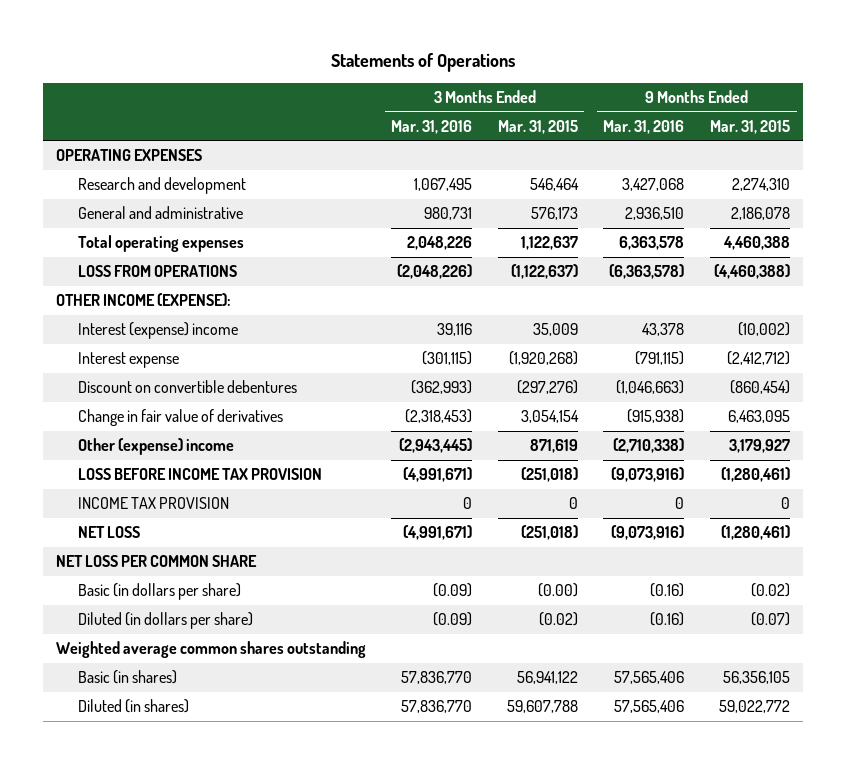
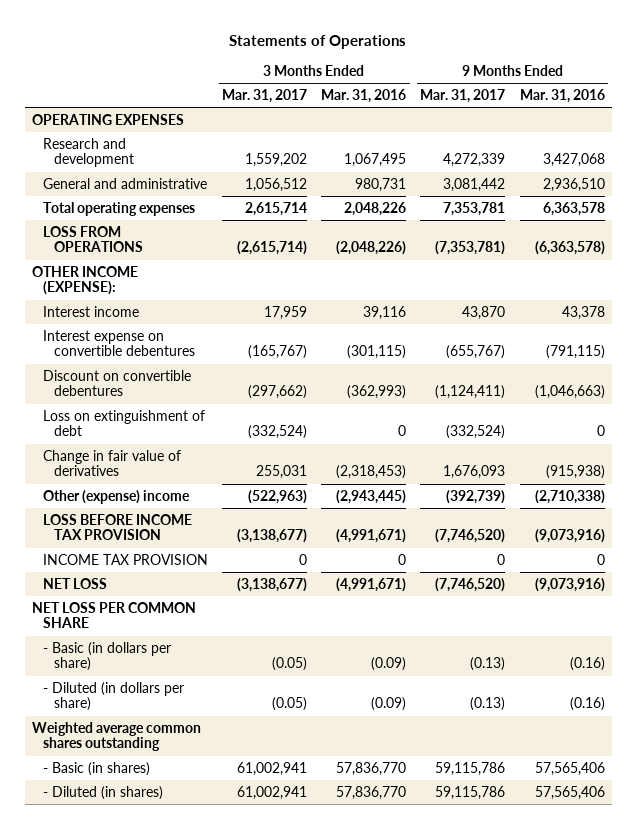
[497,119,578,134] Mar. 31, 2015 -> none
[710,119,791,134] Mar. 31, 2015 -> none
none -> [222,89,308,104] Mar. 31, 2017
none -> [420,89,506,104] Mar. 31, 2017
[78,322,239,340] Interest (expense) income -> [43,305,140,317] Interest income
[78,352,180,369] Interest expense -> [43,329,195,357] Interest expense on convertible debentures
none -> [43,409,206,437] Loss on extinguishment of debt
[78,583,242,601] Basic (in dollars per share) -> [43,641,172,672] - Basic (in dollars per share)
[78,612,254,630] Diluted (in dollars per share) -> [43,681,185,712] - Diluted (in dollars per share)
[78,670,178,685] Basic (in shares) -> [43,761,151,776] - Basic (in shares)
[78,699,190,714] Diluted (in shares) -> [43,785,164,800] - Diluted (in shares)

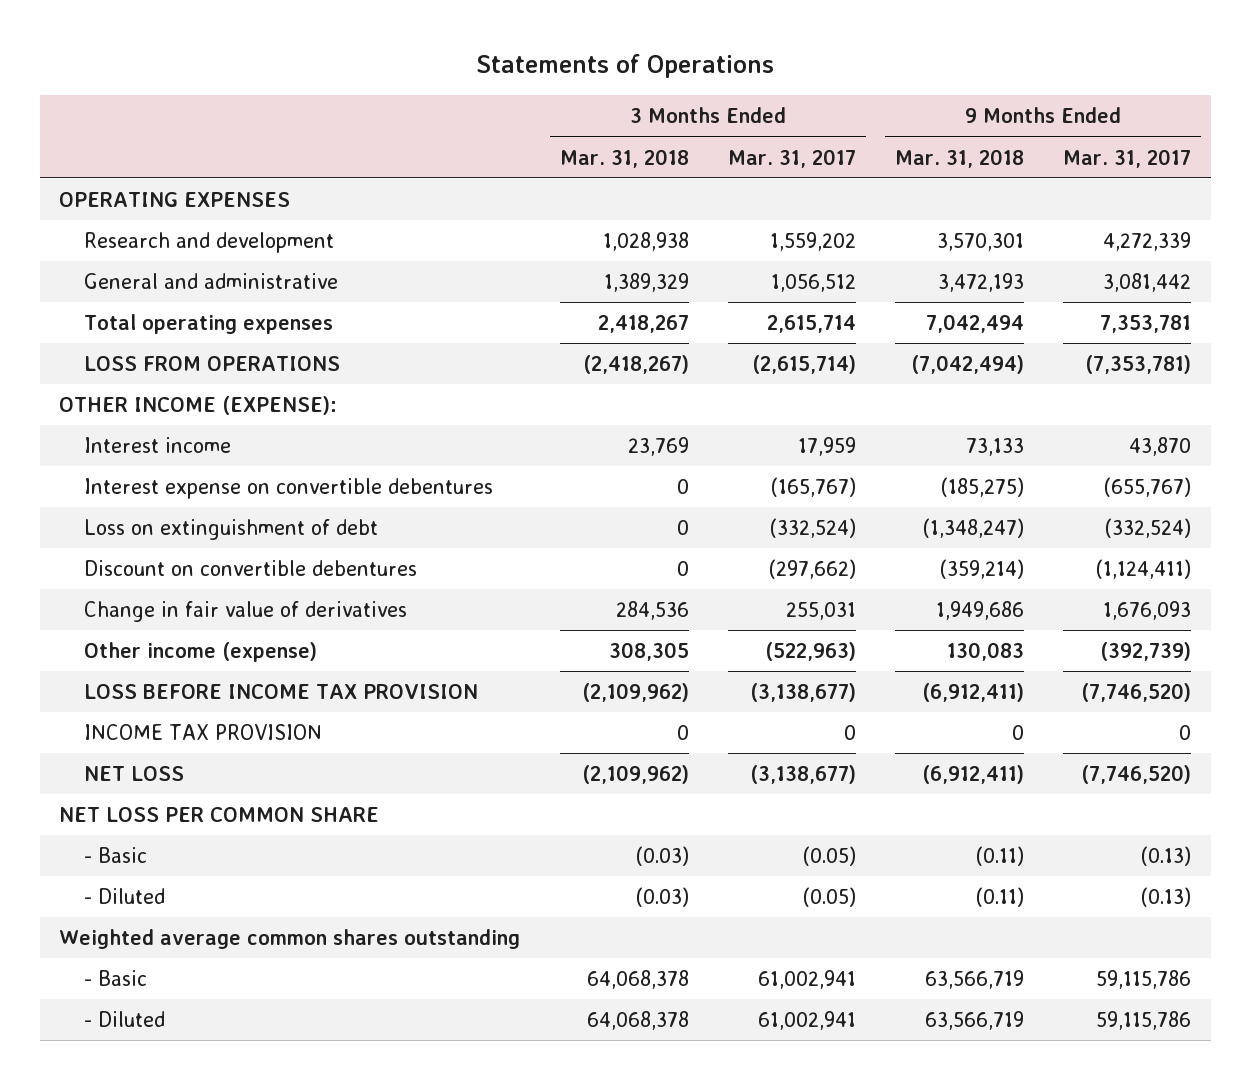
[321,89,407,104] Mar. 31, 2016 -> none
[519,89,605,104] Mar. 31, 2016 -> none
none -> [559,148,689,168] Mar. 31, 2018
none -> [895,148,1025,168] Mar. 31, 2018
[43,369,192,397] Discount on convertible debentures -> [84,560,418,577] Discount on convertible debentures
[43,489,191,504] Other (expense) income -> [84,642,318,663] Other income (expense)
[43,641,172,672] - Basic (in dollars per share) -> [84,847,148,864] - Basic
[43,681,185,712] - Diluted (in dollars per share) -> [84,888,166,905] - Diluted
[43,761,151,776] - Basic (in shares) -> [84,970,148,987] - Basic
[43,785,164,800] - Diluted (in shares) -> [84,1011,166,1028] - Diluted

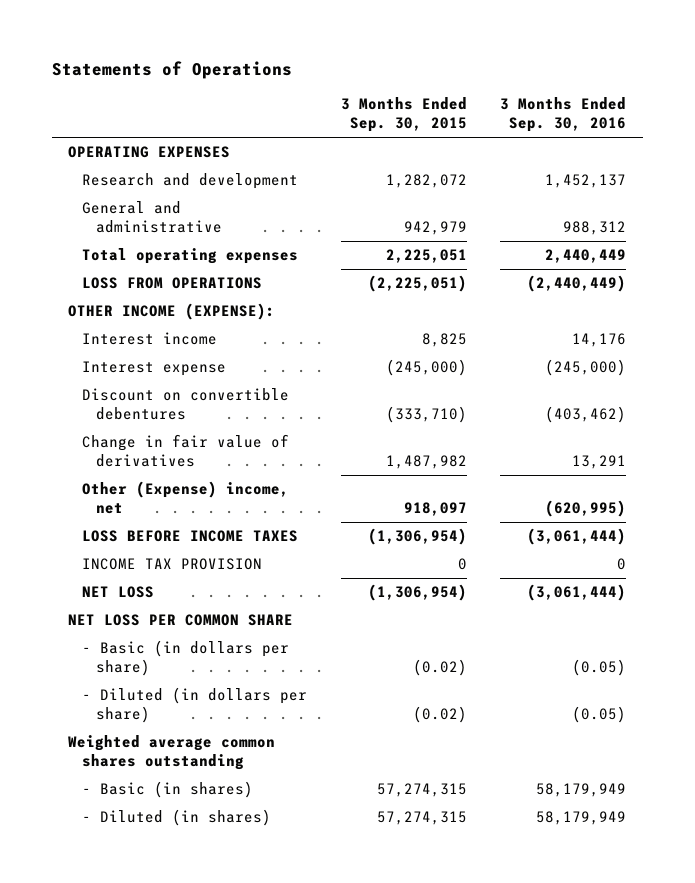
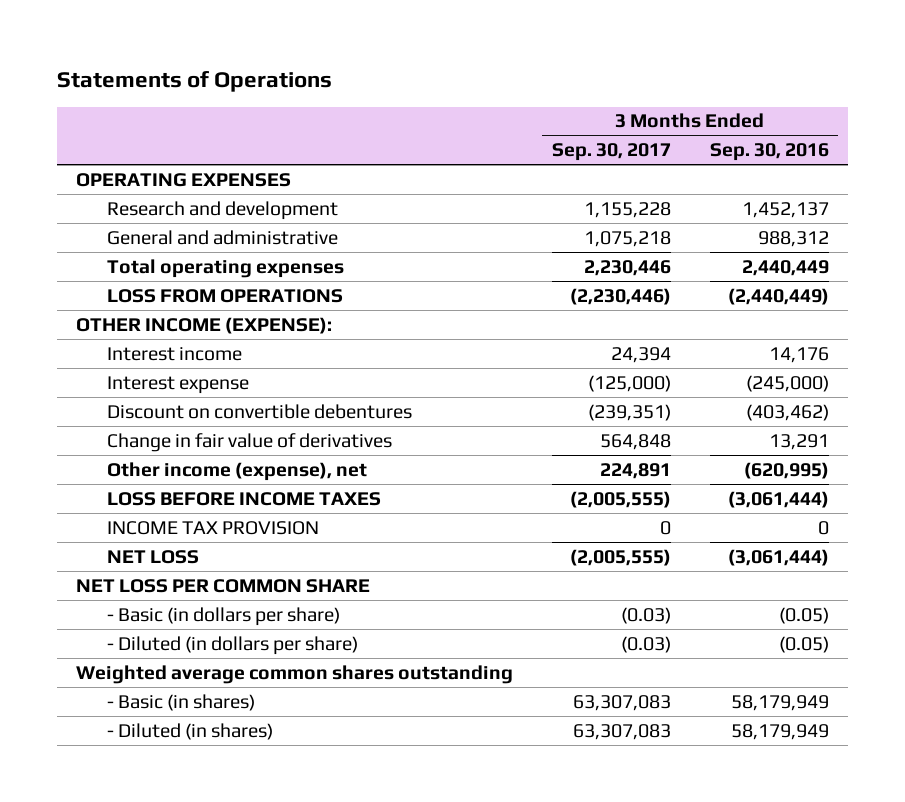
[340,97,467,133] 3 Months Ended Sep. 30, 2015 -> none
none -> [551,143,671,162] Sep. 30, 2017
[82,481,290,515] Other (Expense) income, net -> [107,461,368,481] Other income (expense), net

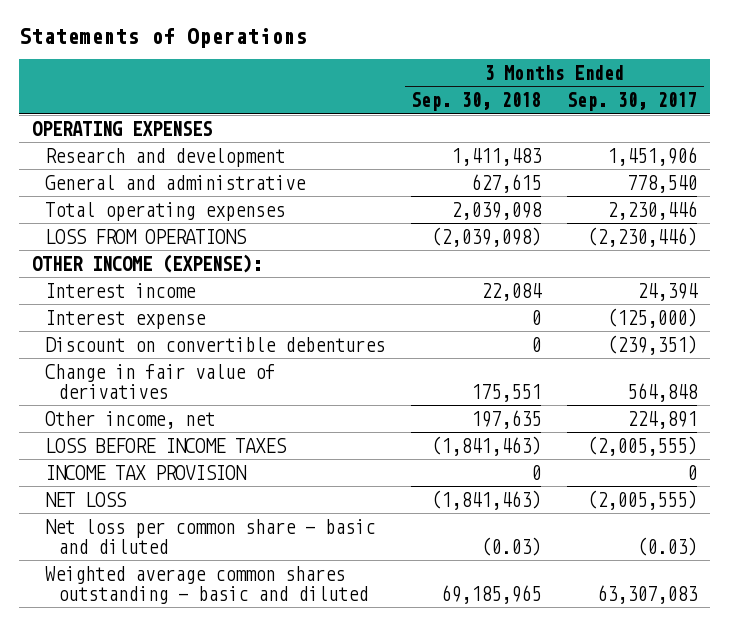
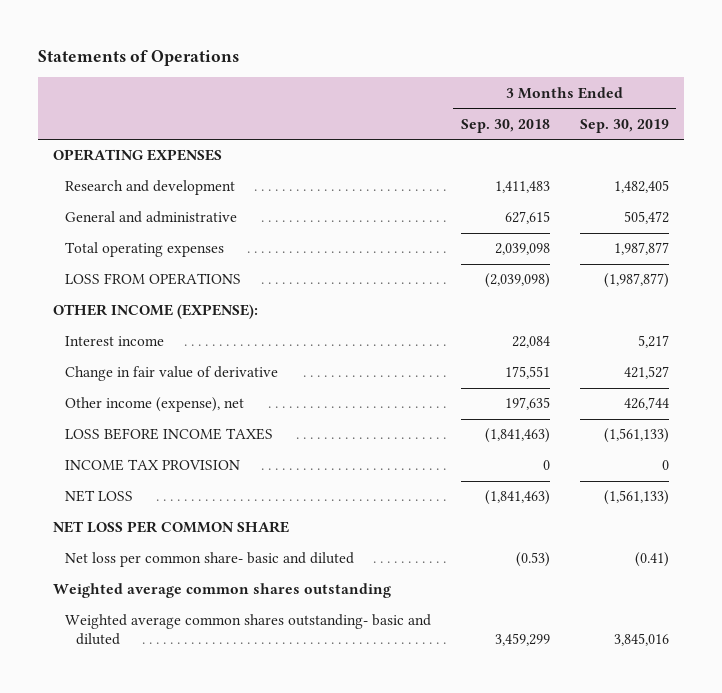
[567,92,698,112] Sep. 30, 2017 -> none
none -> [579,118,669,133] Sep. 30, 2019
[45,309,207,329] Interest expense -> none
[45,336,386,352] Discount on convertible debentures -> none
[45,363,276,399] Change in fair value of derivatives -> [64,366,278,382] Change in fair value of derivative
[45,410,216,429] Other income, net -> [64,397,244,413] Other income (expense), net
none -> [53,521,290,534] NET LOSS PER COMMON SHARE
[45,518,376,554] Net loss per common share - basic and diluted -> [64,552,354,568] Net loss per common share- basic and diluted
[481,536,542,556] (0.03) -> [515,552,550,568] (0.53)
none -> [53,583,392,599] Weighted average common shares outstanding
[45,565,368,604] Weighted average common shares outstanding - basic and diluted -> [64,614,431,646] Weighted average common shares outstanding- basic and diluted
[441,584,542,604] 69,185,965 -> [494,633,550,647] 3,459,299

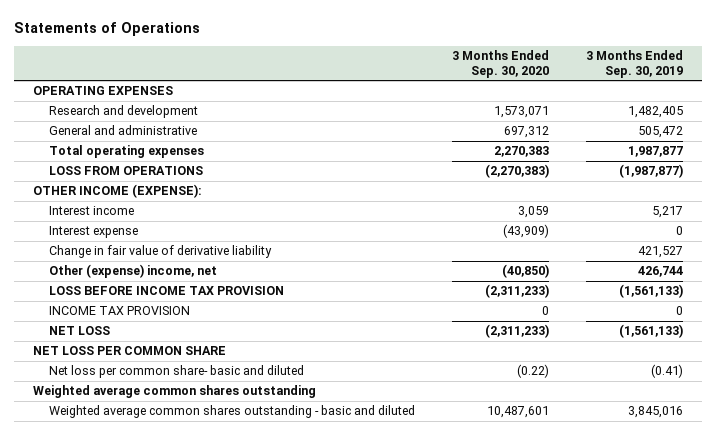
[460,118,550,133] Sep. 30, 2018 -> none
none -> [452,50,550,78] 3 Months Ended Sep. 30, 2020
none -> [48,226,138,239] Interest expense
[64,366,278,382] Change in fair value of derivative -> [48,245,272,259] Change in fair value of derivative liability
[64,397,244,413] Other income (expense), net -> [48,264,217,279] Other (expense) income, net
[64,428,273,441] LOSS BEFORE INCOME TAXES -> [48,286,284,296] LOSS BEFORE INCOME TAX PROVISION
[64,614,431,646] Weighted average common shares outstanding- basic and diluted -> [48,405,415,419] Weighted average common shares outstanding - basic and diluted

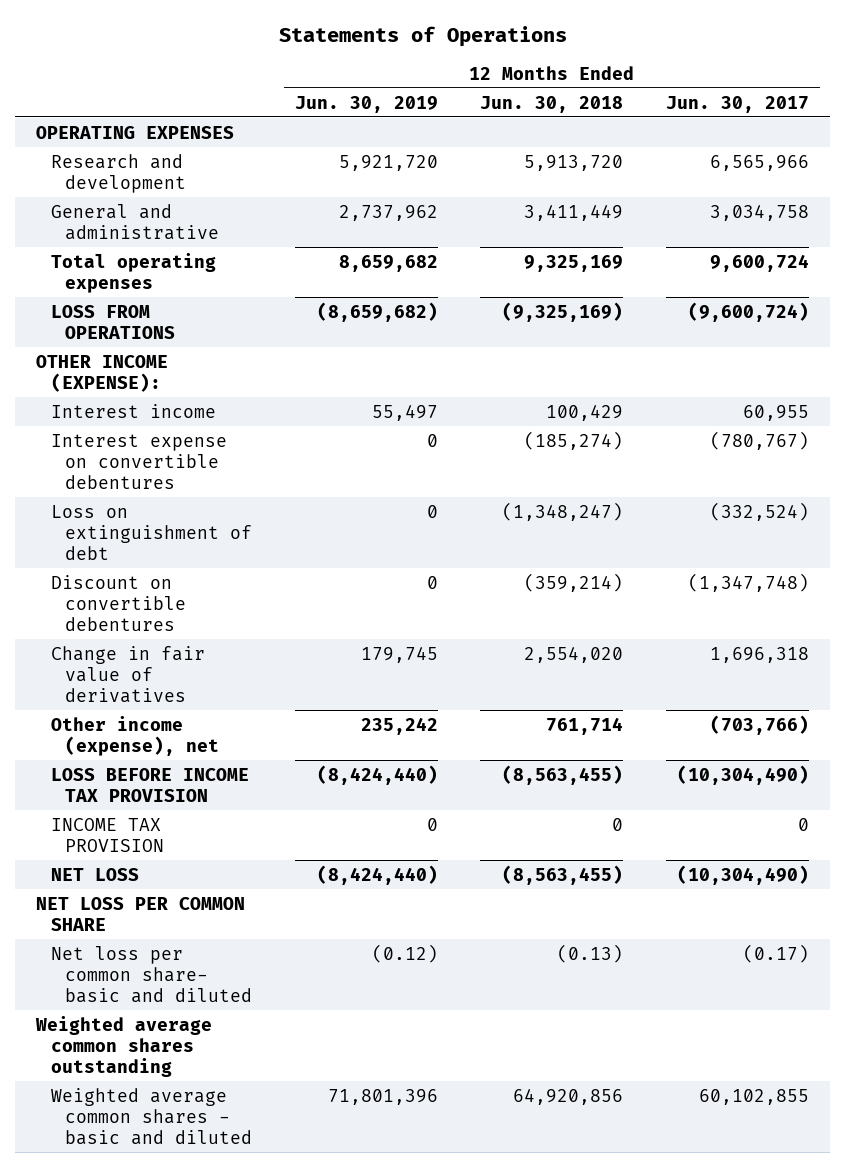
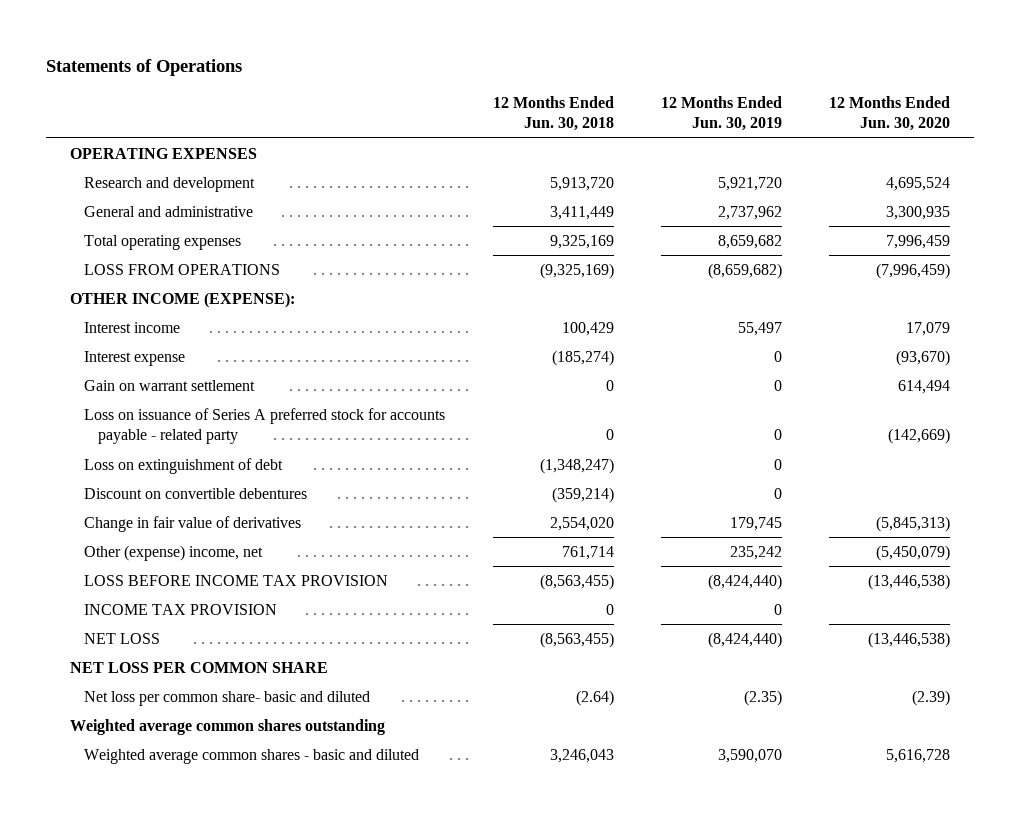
[666,95,810,113] Jun. 30, 2017 -> none
none -> [829,95,951,132] 12 Months Ended Jun. 30, 2020
[50,433,227,489] Interest expense on convertible debentures -> [84,350,186,366] Interest expense
none -> [84,379,256,391] Gain on warrant settlement
none -> [84,407,446,445] Loss on issuance of Series A preferred stock for accounts payable - related party
[50,715,220,756] Other income (expense), net -> [84,544,264,561] Other (expense) income, net
[371,943,438,963] (0.12) -> [743,689,782,706] (2.35)
[557,943,624,963] (0.13) -> [575,689,614,706] (2.64)
[327,1088,438,1105] 71,801,396 -> [717,748,782,763] 3,590,070
[513,1087,624,1105] 64,920,856 -> [549,748,614,763] 3,246,043

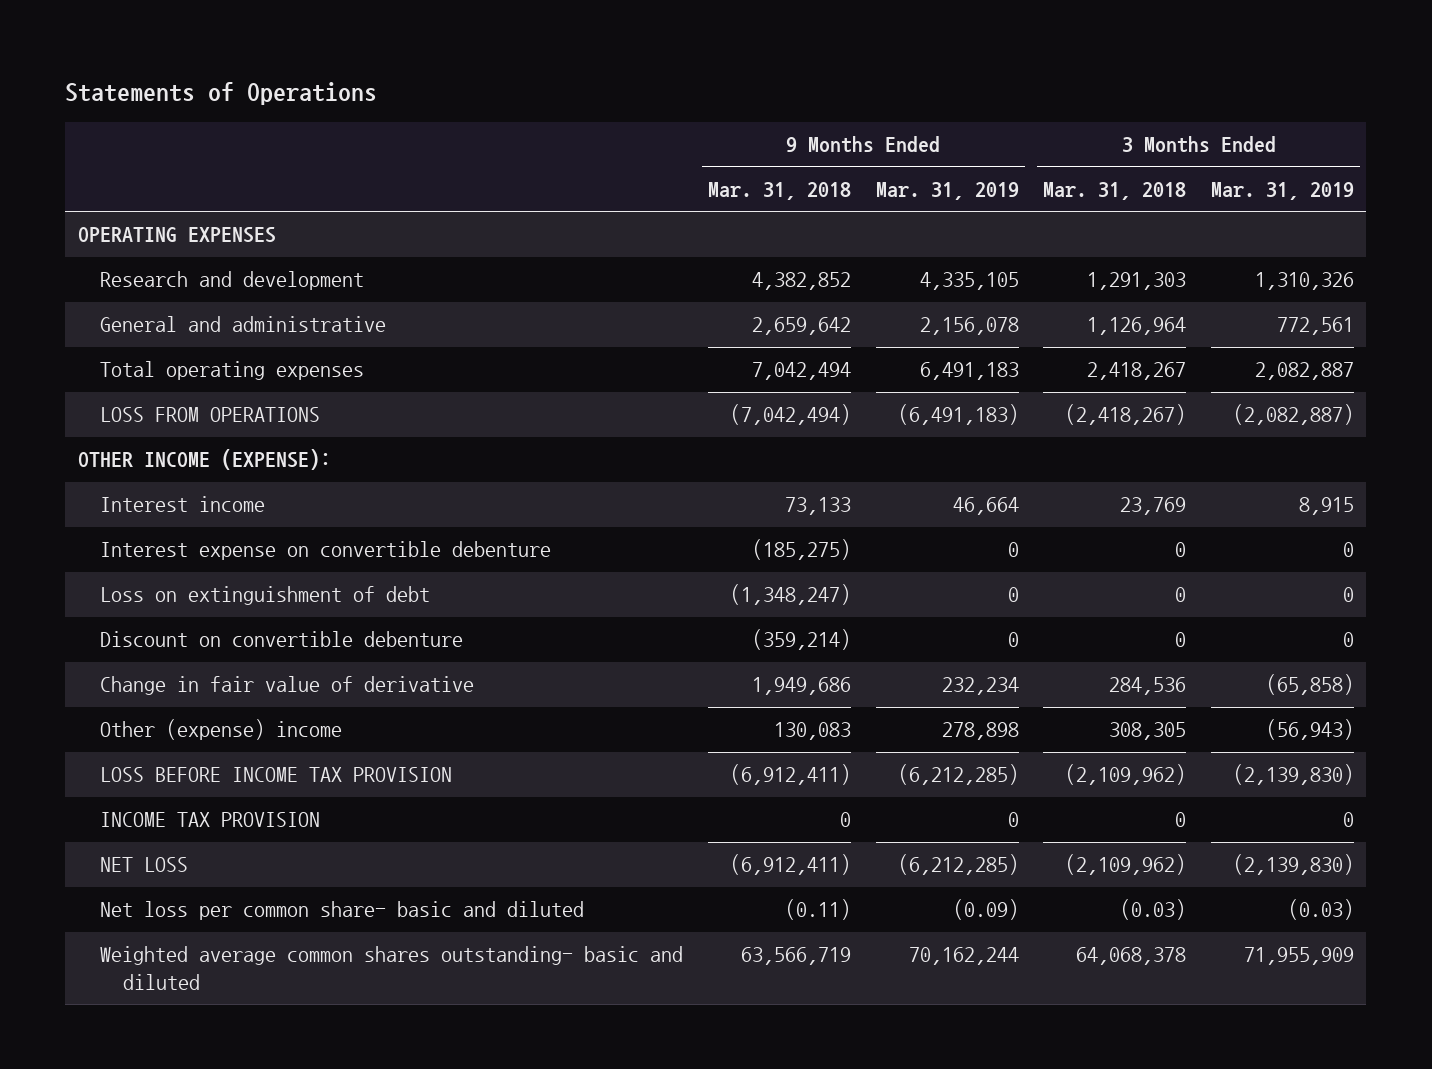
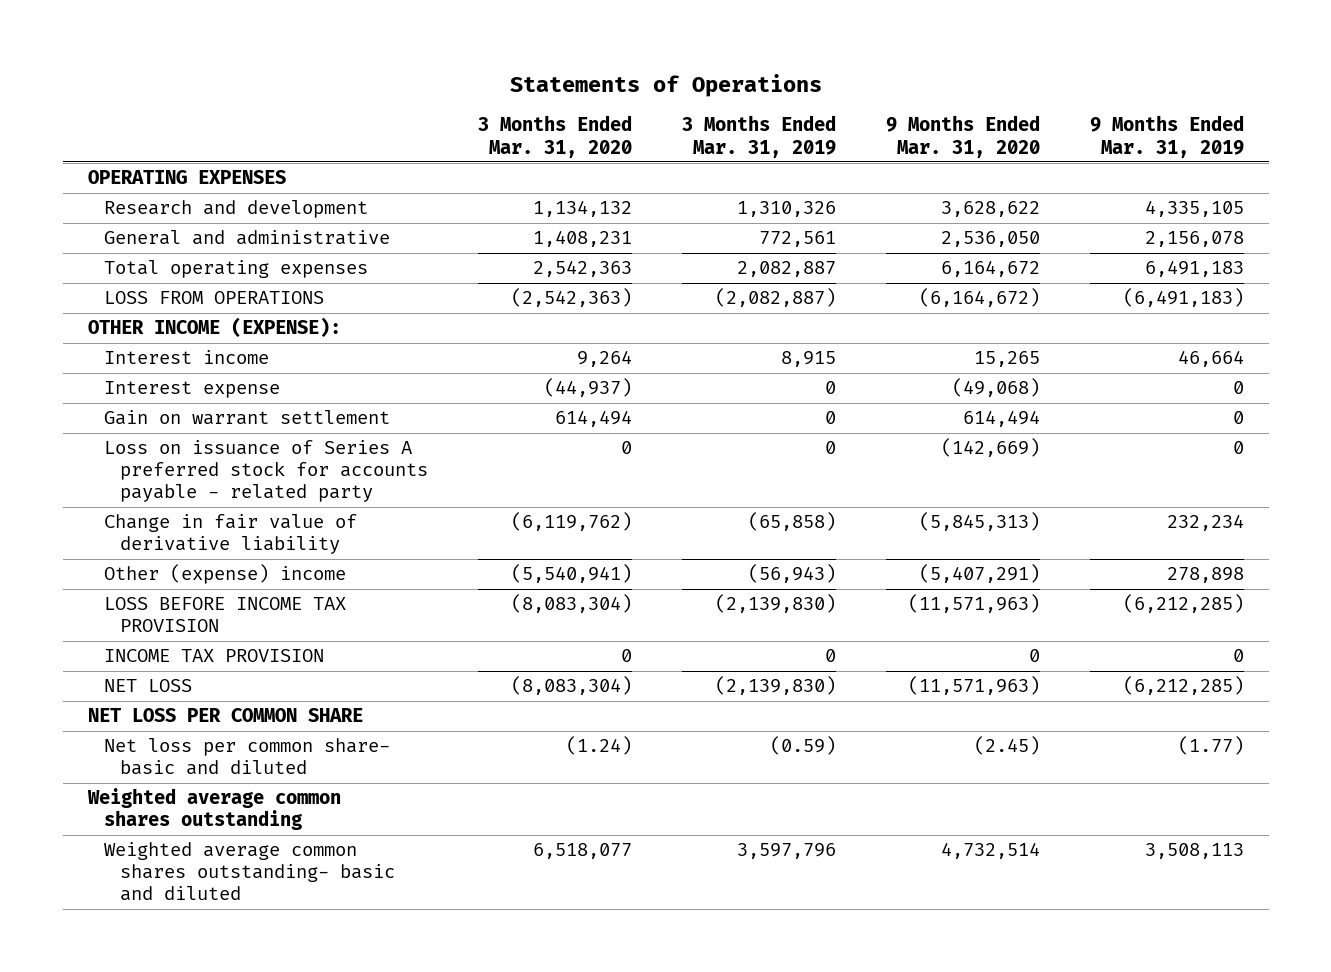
[708,181,852,200] Mar. 31, 2018 -> none
[1043,181,1187,200] Mar. 31, 2018 -> none
none -> [477,115,632,158] 3 Months Ended Mar. 31, 2020
none -> [885,115,1040,158] 9 Months Ended Mar. 31, 2020
[100,541,552,561] Interest expense on convertible debenture -> none
[100,586,431,606] Loss on extinguishment of debt -> none
[100,631,464,648] Discount on convertible debenture -> none
none -> [103,381,280,399] Interest expense
none -> [103,410,390,426] Gain on warrant settlement
none -> [103,440,428,503] Loss on issuance of Series A preferred stock for accounts payable - related party
[100,676,475,696] Change in fair value of derivative -> [103,514,357,555] Change in fair value of derivative liability
none -> [87,708,363,723] NET LOSS PER COMMON SHARE
[952,899,1019,921] (0.09) -> [1177,736,1244,756] (1.77)
[1288,899,1355,921] (0.03) -> [769,736,836,756] (0.59)
none -> [86,788,341,831] Weighted average common shares outstanding
[908,947,1019,966] 70,162,244 -> [1144,843,1244,860] 3,508,113
[1244,947,1355,966] 71,955,909 -> [736,843,836,860] 3,597,796

